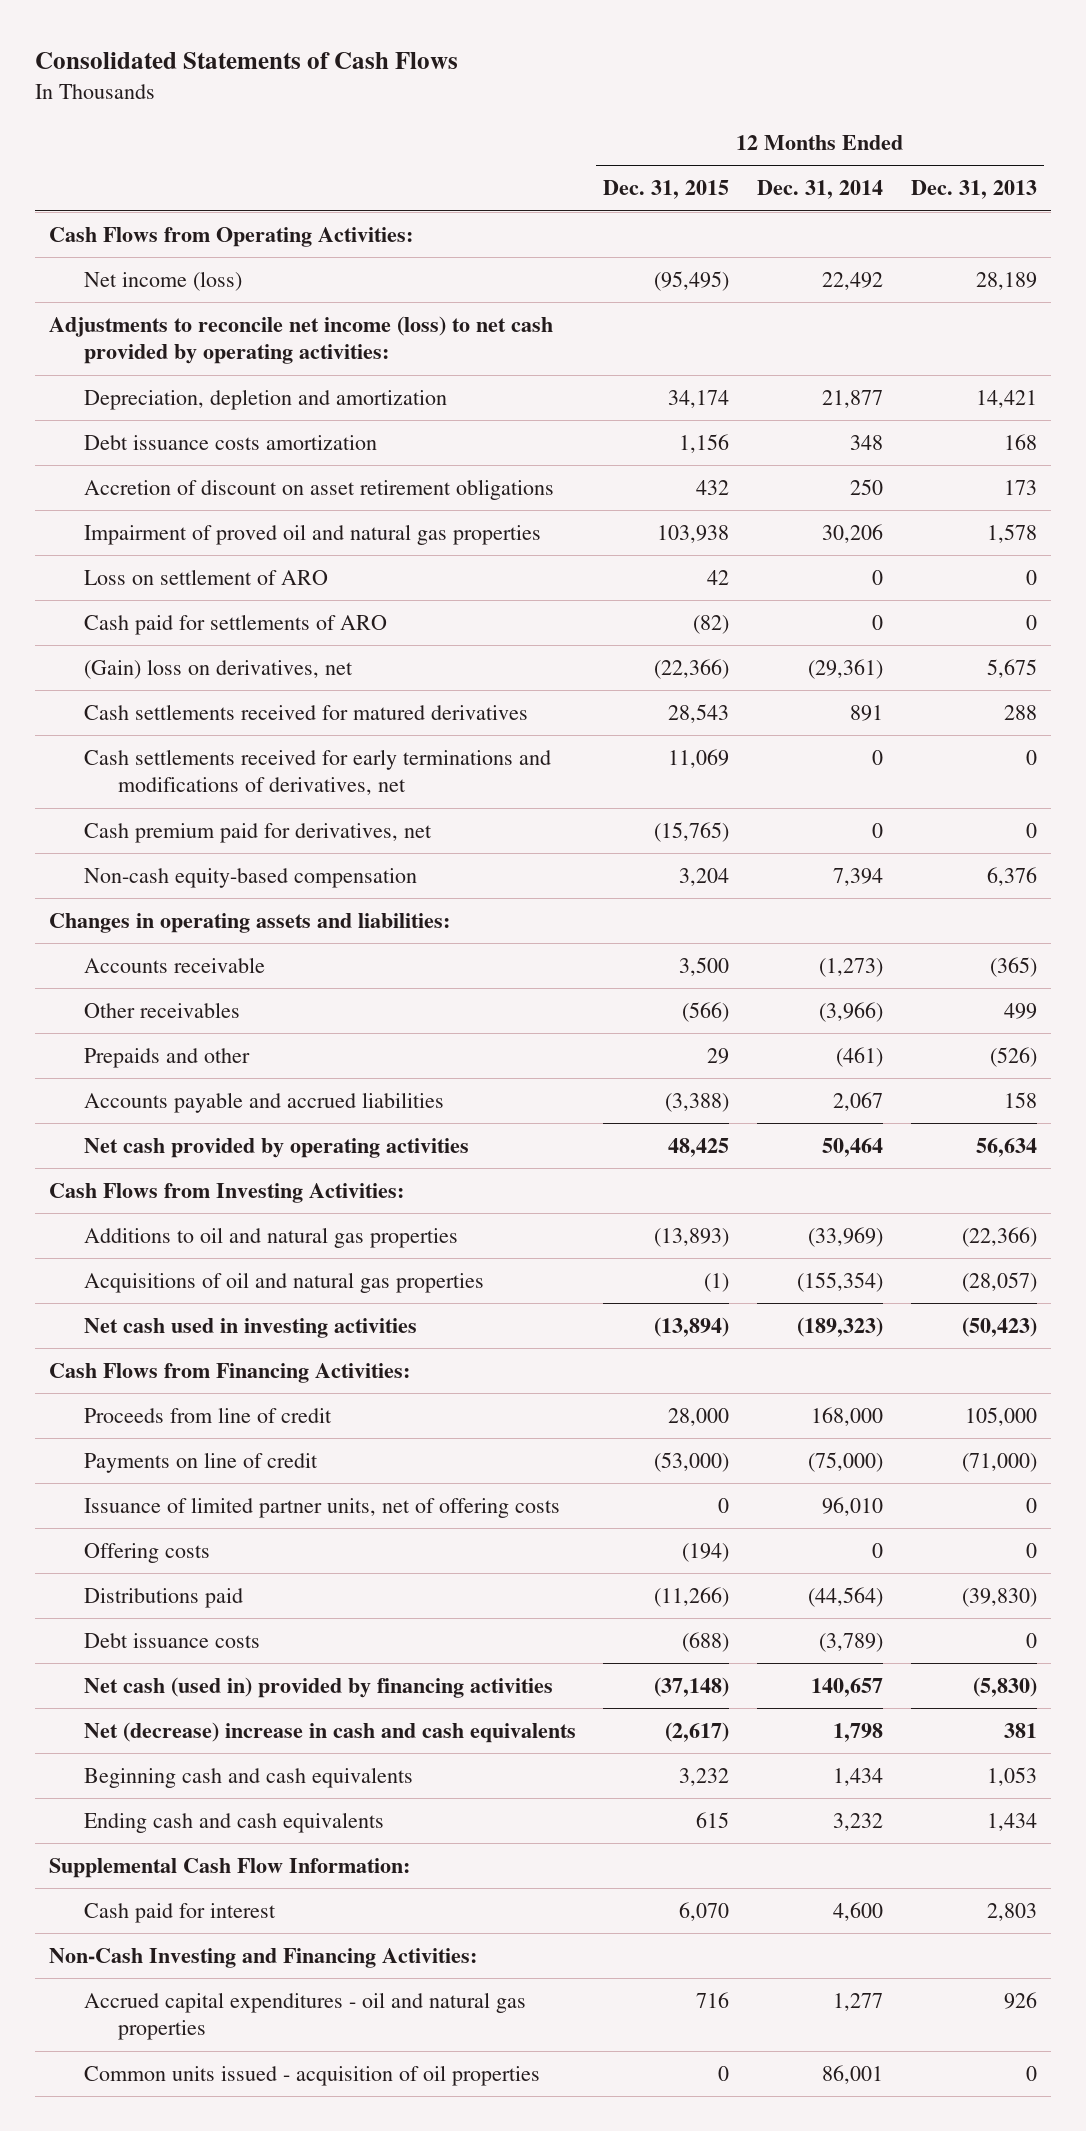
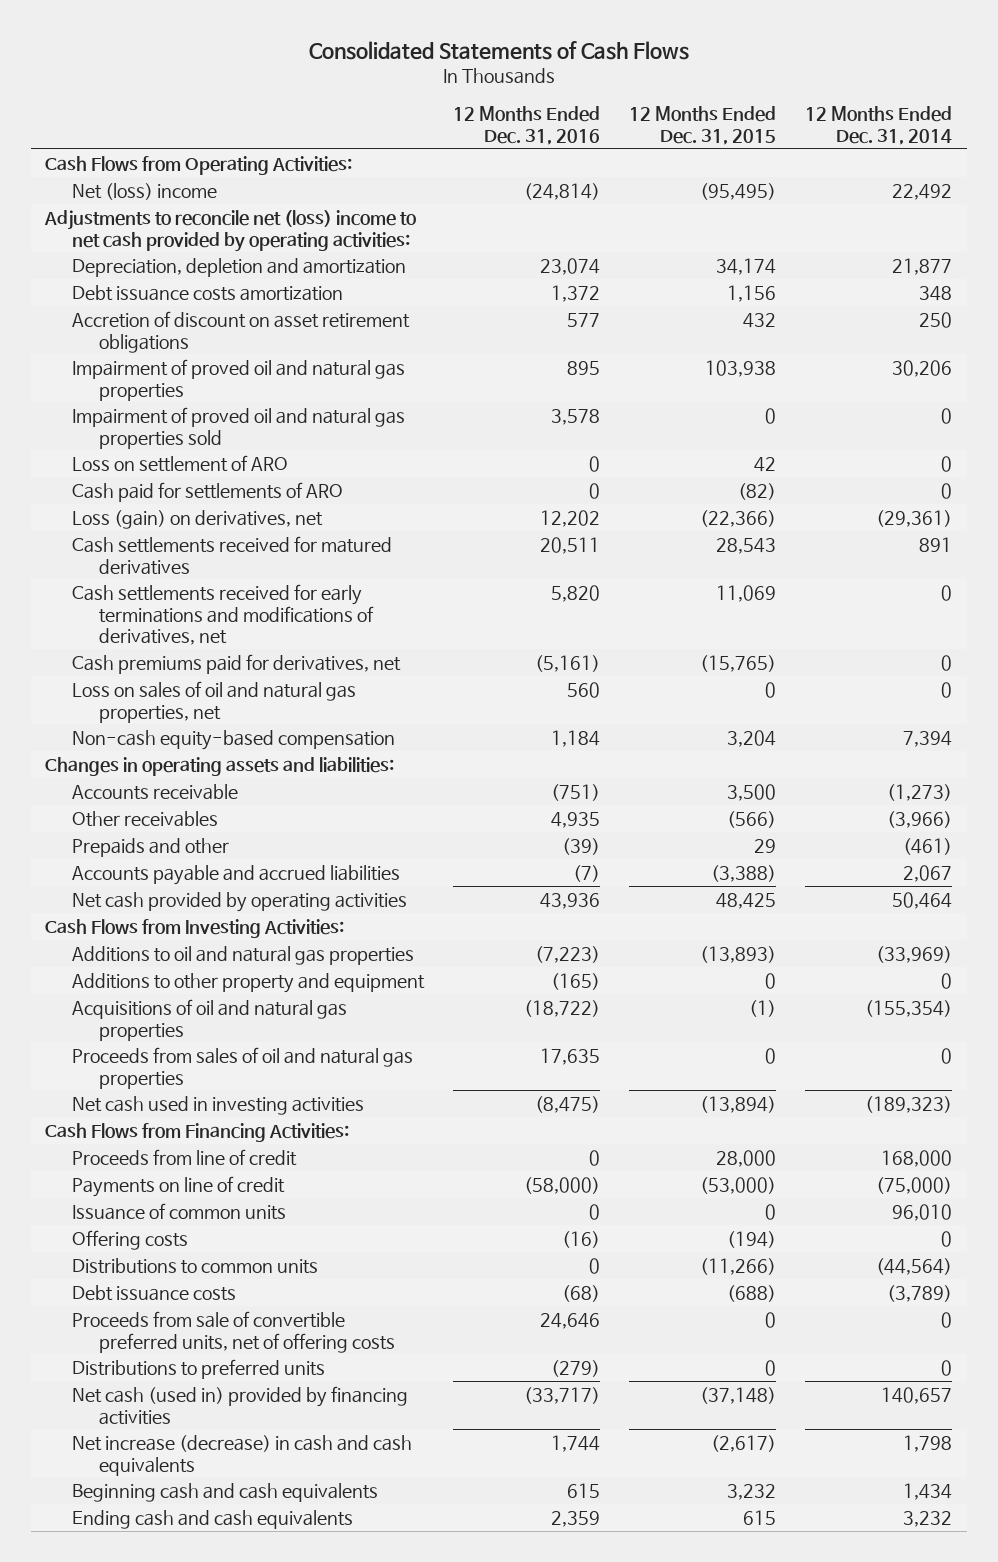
[911,180,1038,200] Dec. 31, 2013 -> none
none -> [453,105,601,145] 12 Months Ended Dec. 31, 2016
[83,270,242,291] Net income (loss) -> [72,182,218,200] Net (loss) income
[49,315,554,365] Adjustments to reconcile net income (loss) to net cash provided by operating activities: -> [44,209,417,252] Adjustments to reconcile net (loss) income to net cash provided by operating activities:
none -> [72,406,406,449] Impairment of proved oil and natural gas properties sold
[83,658,353,679] (Gain) loss on derivatives, net -> [72,509,324,529] Loss (gain) on derivatives, net
[83,822,432,843] Cash premium paid for derivatives, net -> [72,653,402,674] Cash premiums paid for derivatives, net
none -> [72,680,357,723] Loss on sales of oil and natural gas properties, net
none -> [72,972,426,993] Additions to other property and equipment
none -> [72,1046,414,1089] Proceeds from sales of oil and natural gas properties
[83,1496,560,1518] Issuance of limited partner units, net of offering costs -> [72,1202,287,1220] Issuance of common units
[83,1587,243,1608] Distributions paid -> [72,1257,319,1274] Distributions to common units
none -> [72,1310,395,1353] Proceeds from sale of convertible preferred units, net of offering costs
none -> [72,1358,326,1379] Distributions to preferred units
[83,1721,576,1743] Net (decrease) increase in cash and cash equivalents -> [72,1434,413,1476] Net increase (decrease) in cash and cash equivalents
[49,1857,411,1878] Supplemental Cash Flow Information: -> none
[83,1902,276,1923] Cash paid for interest -> none
[49,1947,478,1968] Non-Cash Investing and Financing Activities: -> none
[83,1991,526,2041] Accrued capital expenditures - oil and natural gas properties -> none
[83,2064,540,2086] Common units issued - acquisition of oil properties -> none

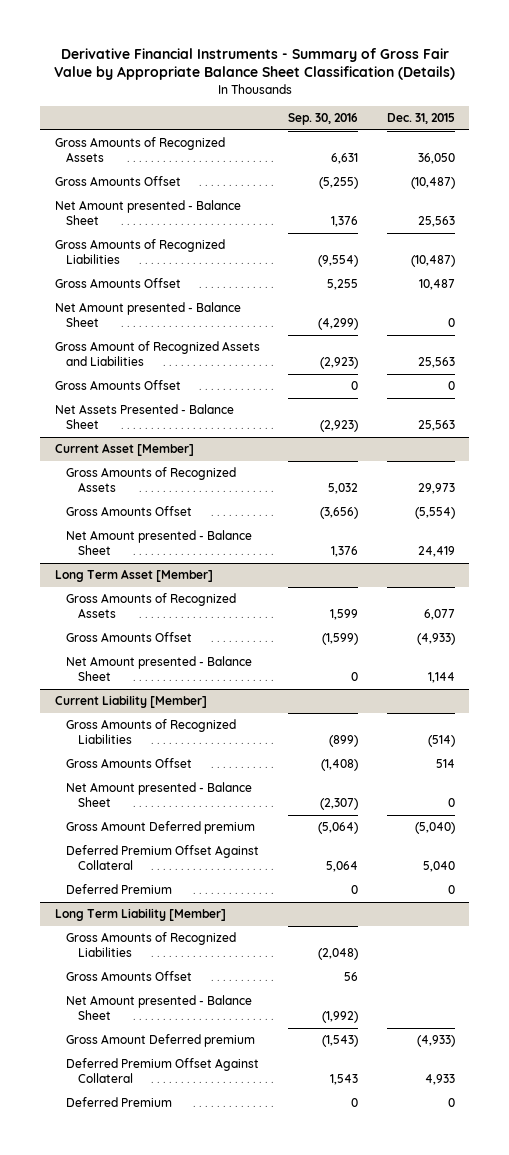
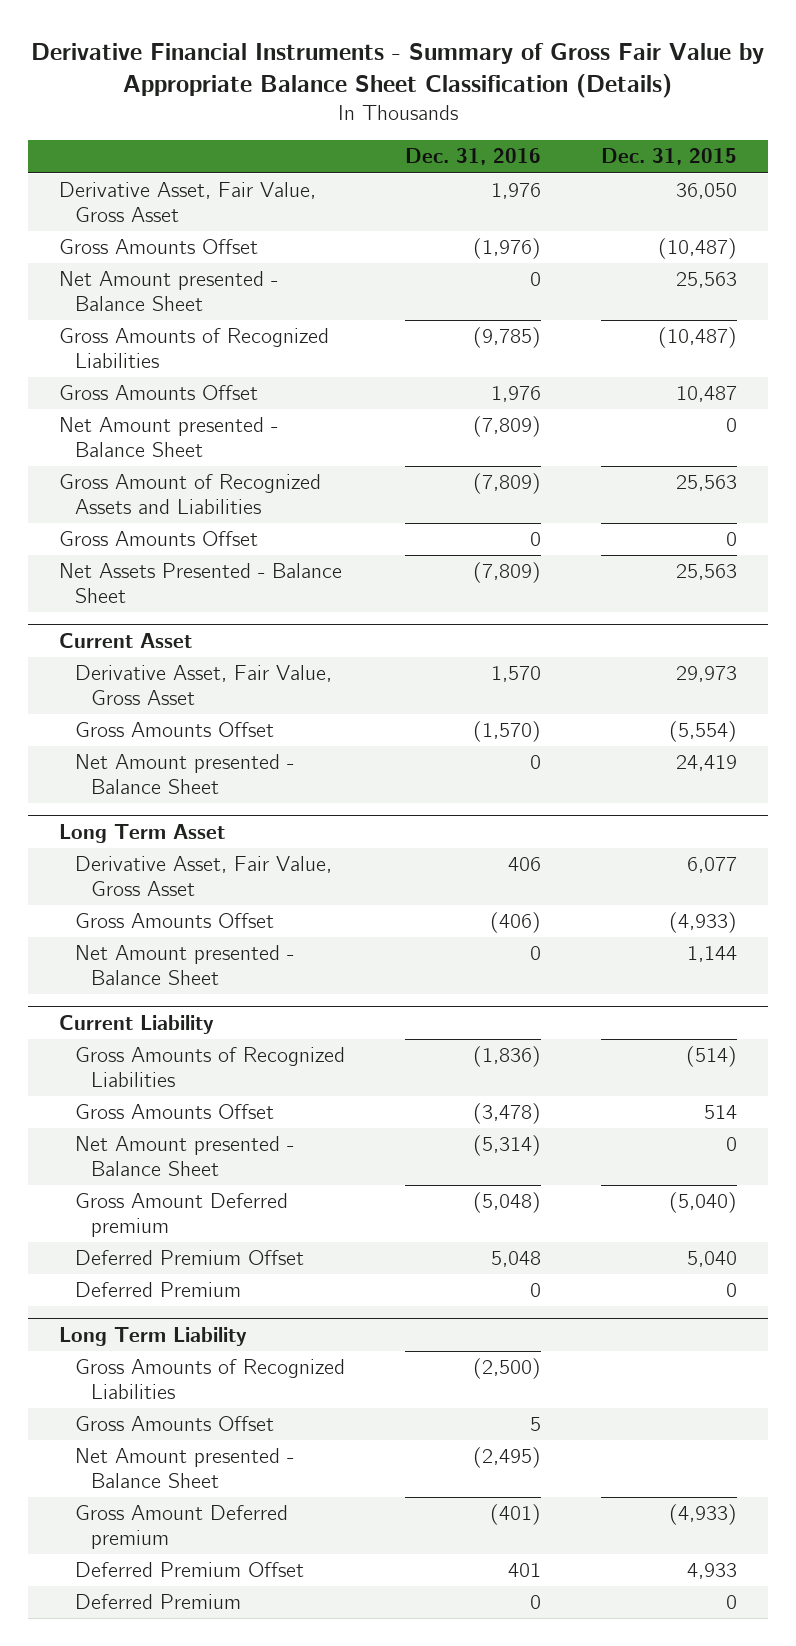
[288,113,359,126] Sep. 30, 2016 -> none
none -> [405,148,542,166] Dec. 31, 2016
[54,137,225,163] Gross Amounts of Recognized Assets -> [58,182,316,223] Derivative Asset, Fair Value, Gross Asset
[54,443,194,457] Current Asset [Member] -> [58,632,192,648] Current Asset
[66,467,237,493] Gross Amounts of Recognized Assets -> [74,665,332,706] Derivative Asset, Fair Value, Gross Asset
[54,569,213,583] Long Term Asset [Member] -> [58,823,225,843] Long Term Asset
[66,593,237,619] Gross Amounts of Recognized Assets -> [74,856,332,897] Derivative Asset, Fair Value, Gross Asset
[54,695,207,709] Current Liability [Member] -> [58,1014,214,1034] Current Liability
[66,845,260,871] Deferred Premium Offset Against Collateral -> [74,1250,304,1266] Deferred Premium Offset
[54,908,226,922] Long Term Liability [Member] -> [58,1326,247,1346] Long Term Liability
[66,1058,260,1084] Deferred Premium Offset Against Collateral -> [74,1562,304,1578] Deferred Premium Offset

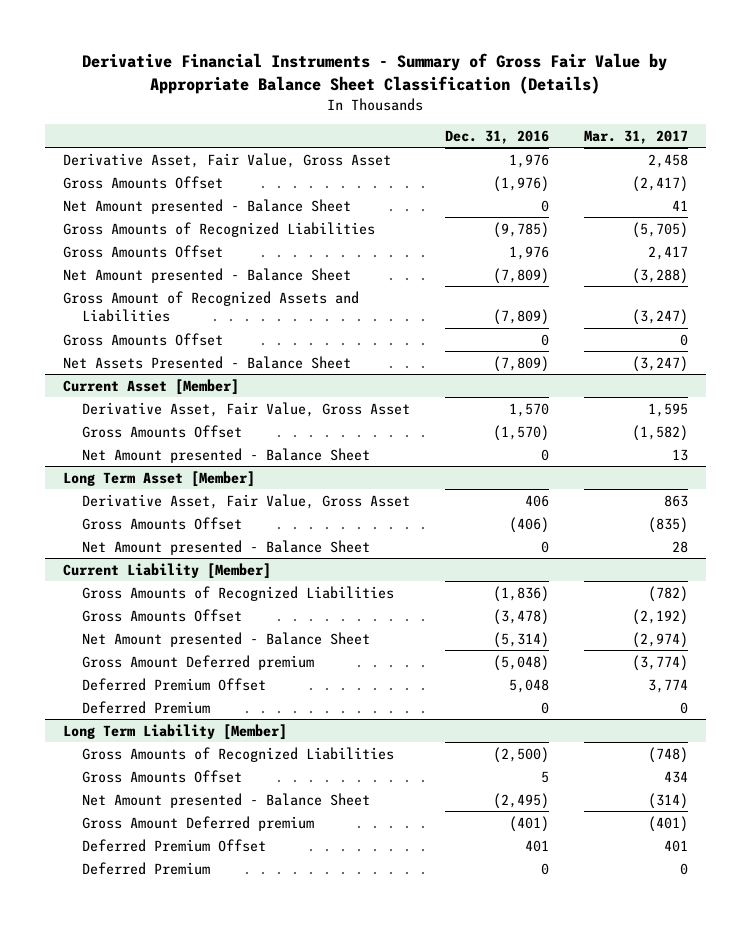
[601,148,738,166] Dec. 31, 2015 -> none
none -> [584,129,689,144] Mar. 31, 2017
[58,632,192,648] Current Asset -> [62,378,239,395] Current Asset [Member]
[58,823,225,843] Long Term Asset -> [62,470,255,487] Long Term Asset [Member]
[58,1014,214,1034] Current Liability -> [62,562,271,579] Current Liability [Member]
[58,1326,247,1346] Long Term Liability -> [62,723,287,740] Long Term Liability [Member]

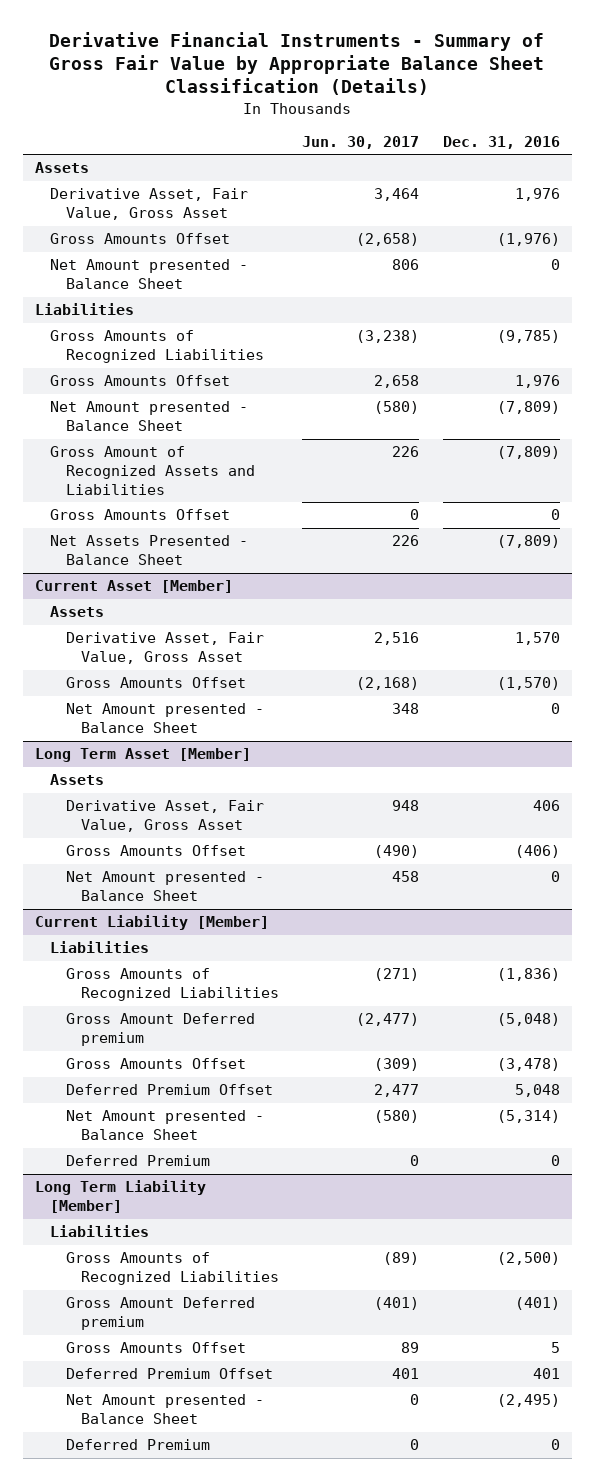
[584,129,689,144] Mar. 31, 2017 -> none
none -> [302,135,420,149] Jun. 30, 2017
none -> [35,162,90,174] Assets
none -> [35,303,135,316] Liabilities
none -> [50,606,105,618] Assets
none -> [50,774,105,786] Assets
none -> [50,941,150,954] Liabilities
[81,608,242,622] Gross Amounts Offset -> [65,1058,246,1070] Gross Amounts Offset
[81,631,370,647] Net Amount presented - Balance Sheet -> [65,1110,264,1141] Net Amount presented - Balance Sheet
none -> [50,1225,150,1238] Liabilities
[81,769,242,783] Gross Amounts Offset -> [65,1342,246,1354] Gross Amounts Offset
[81,792,370,808] Net Amount presented - Balance Sheet -> [65,1394,264,1425] Net Amount presented - Balance Sheet

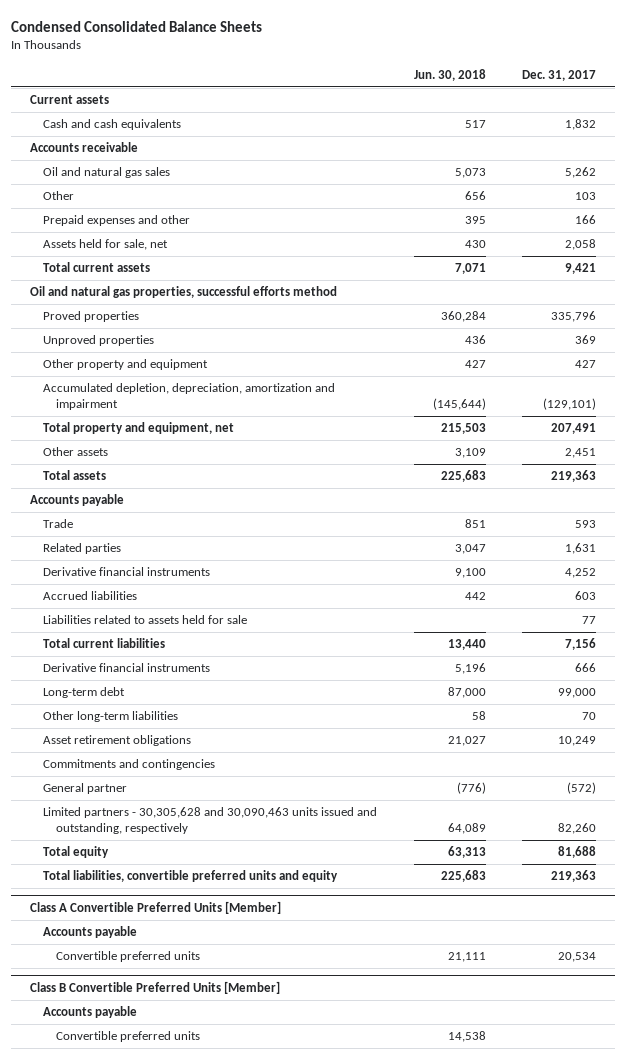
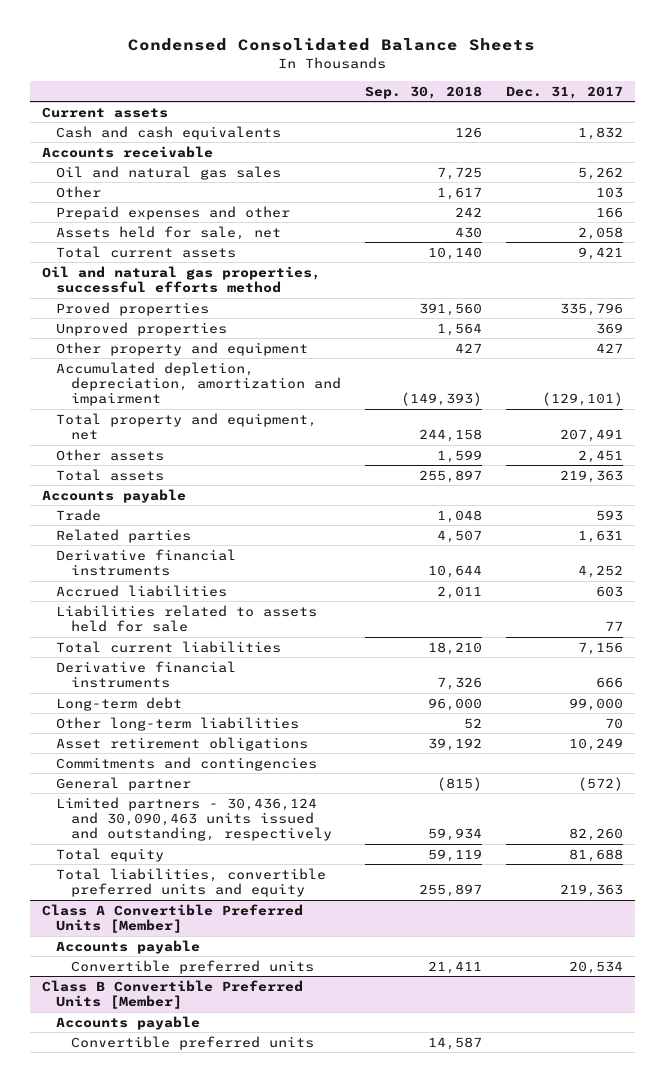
[413,68,486,81] Jun. 30, 2018 -> none
none -> [364,85,482,99] Sep. 30, 2018
[43,807,378,834] Limited partners - 30,305,628 and 30,090,463 units issued and outstanding, respectively -> [56,796,333,842] Limited partners - 30,436,124 and 30,090,463 units issued and outstanding, respectively

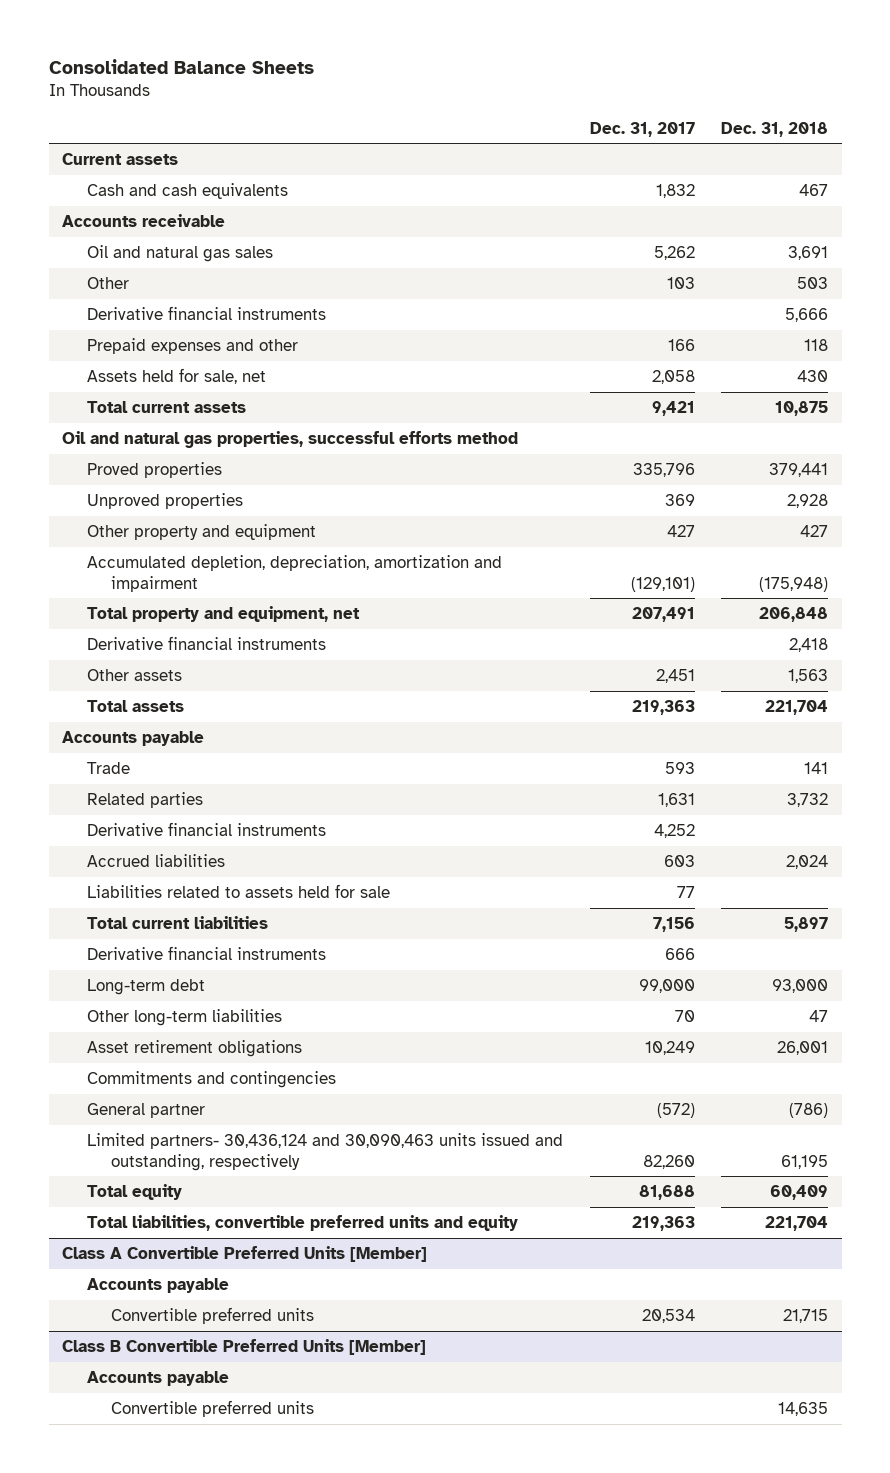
[128,38,536,52] Condensed Consolidated Balance Sheets -> [48,59,314,75] Consolidated Balance Sheets
[364,85,482,99] Sep. 30, 2018 -> none
none -> [721,121,829,137] Dec. 31, 2018
none -> [86,305,326,320] Derivative financial instruments
none -> [86,635,326,650] Derivative financial instruments
[56,796,333,842] Limited partners - 30,436,124 and 30,090,463 units issued and outstanding, respectively -> [86,1132,563,1171] Limited partners- 30,436,124 and 30,090,463 units issued and outstanding, respectively

